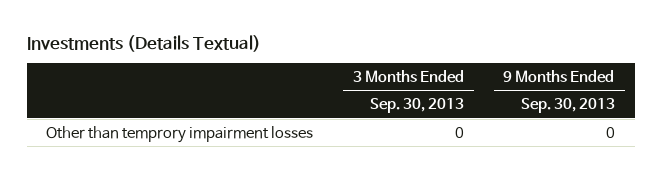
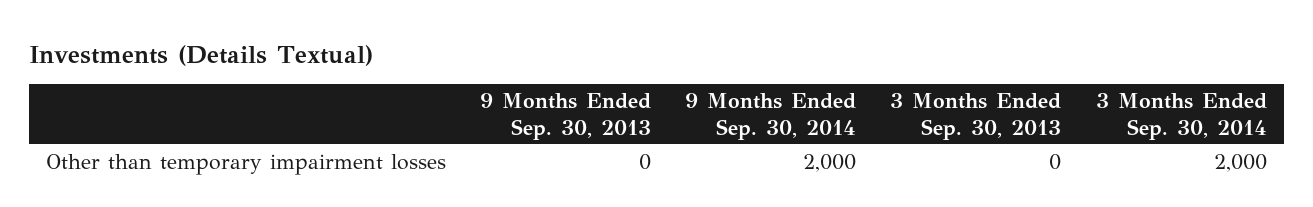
none -> [685,93,857,141] 9 Months Ended Sep. 30, 2014
none -> [1095,93,1267,141] 3 Months Ended Sep. 30, 2014
[46,125,314,143] Other than temprory impairment losses -> [46,153,447,175] Other than temporary impairment losses

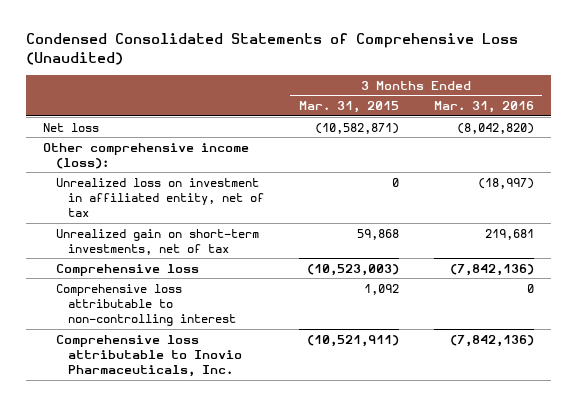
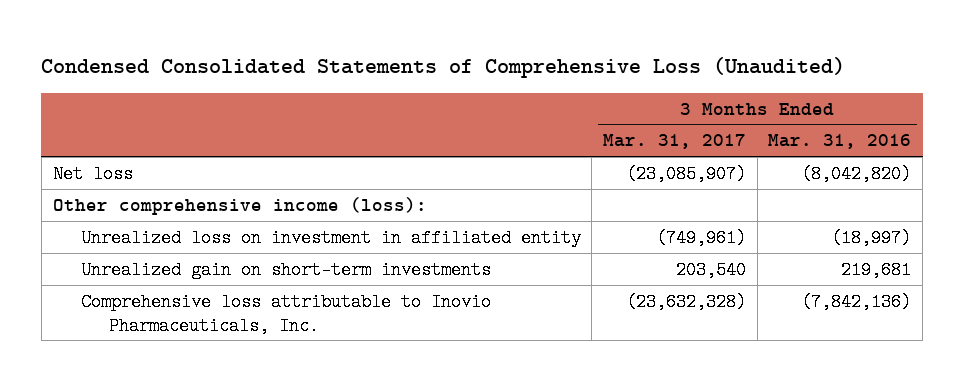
[298,100,399,113] Mar. 31, 2015 -> none
none -> [603,134,747,150] Mar. 31, 2017
[55,263,199,276] Comprehensive loss -> none
[55,283,237,326] Comprehensive loss attributable to non-controlling interest -> none
[55,177,265,217] Unrealized loss on investment in affiliated entity, net of tax -> [80,228,581,247] Unrealized loss on investment in affiliated entity
[55,228,259,255] Unrealized gain on short-term investments, net of tax -> [80,260,491,279] Unrealized gain on short-term investments

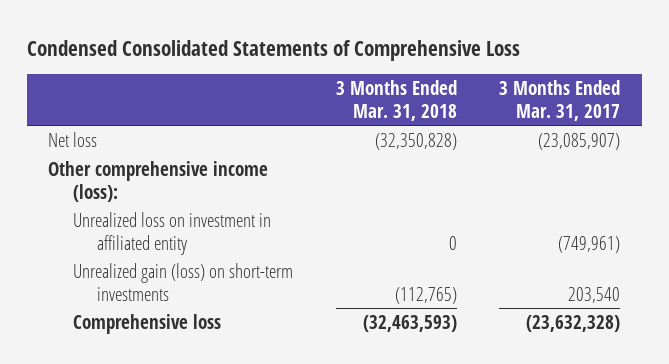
[41,56,846,78] Condensed Consolidated Statements of Comprehensive Loss (Unaudited) -> [26,39,520,61] Condensed Consolidated Statements of Comprehensive Loss
[768,134,912,150] Mar. 31, 2016 -> none
none -> [335,79,457,121] 3 Months Ended Mar. 31, 2018
[80,260,491,279] Unrealized gain on short-term investments -> [72,262,293,301] Unrealized gain (loss) on short-term investments
[80,292,491,335] Comprehensive loss attributable to Inovio Pharmaceuticals, Inc. -> [72,313,221,334] Comprehensive loss

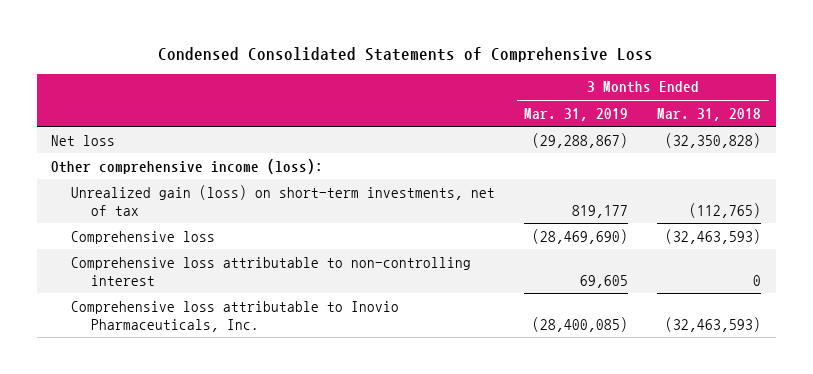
[499,79,621,121] 3 Months Ended Mar. 31, 2017 -> none
none -> [524,107,629,121] Mar. 31, 2019
[72,211,271,255] Unrealized loss on investment in affiliated entity -> none
[72,262,293,301] Unrealized gain (loss) on short-term investments -> [71,184,496,216] Unrealized gain (loss) on short-term investments, net of tax
none -> [71,256,472,286] Comprehensive loss attributable to non-controlling interest
none -> [71,300,400,332] Comprehensive loss attributable to Inovio Pharmaceuticals, Inc.

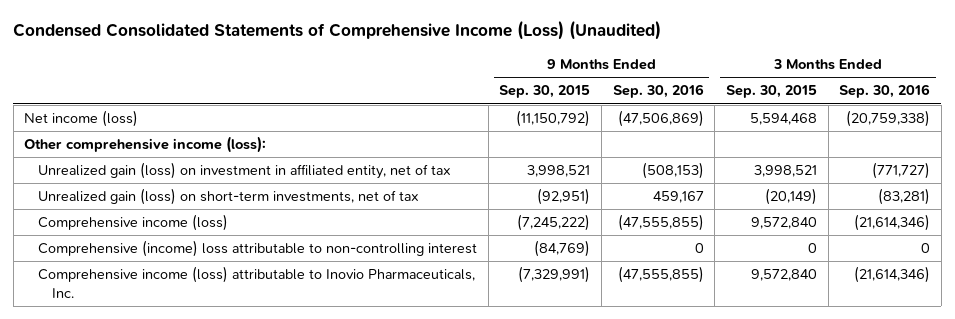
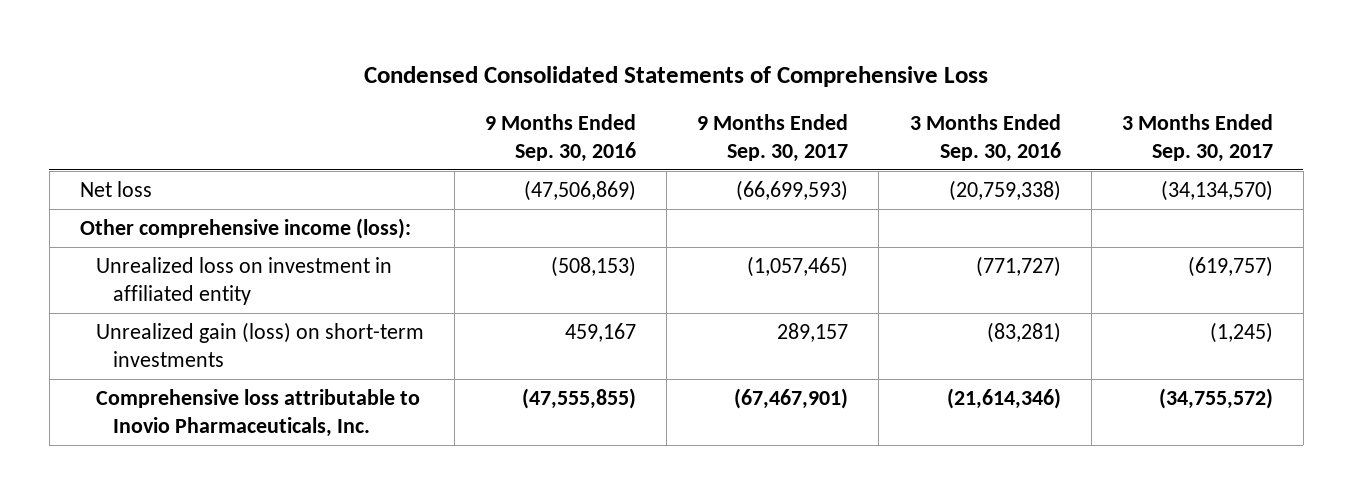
[13,20,662,41] Condensed Consolidated Statements of Comprehensive Income (Loss) (Unaudited) -> [364,65,989,87] Condensed Consolidated Statements of Comprehensive Loss
[499,85,591,99] Sep. 30, 2015 -> none
[725,85,817,99] Sep. 30, 2015 -> none
none -> [697,114,849,162] 9 Months Ended Sep. 30, 2017
none -> [1121,114,1273,162] 3 Months Ended Sep. 30, 2017
[24,110,139,128] Net income (loss) -> [79,181,152,198] Net loss
[38,214,229,232] Comprehensive income (loss) -> none
[38,240,478,258] Comprehensive (income) loss attributable to non-controlling interest -> none
[38,162,452,180] Unrealized gain (loss) on investment in affiliated entity, net of tax -> [96,257,393,305] Unrealized loss on investment in affiliated entity
[38,188,420,206] Unrealized gain (loss) on short-term investments, net of tax -> [96,322,425,367] Unrealized gain (loss) on short-term investments
[38,266,476,298] Comprehensive income (loss) attributable to Inovio Pharmaceuticals, Inc. -> [96,389,421,437] Comprehensive loss attributable to Inovio Pharmaceuticals, Inc.

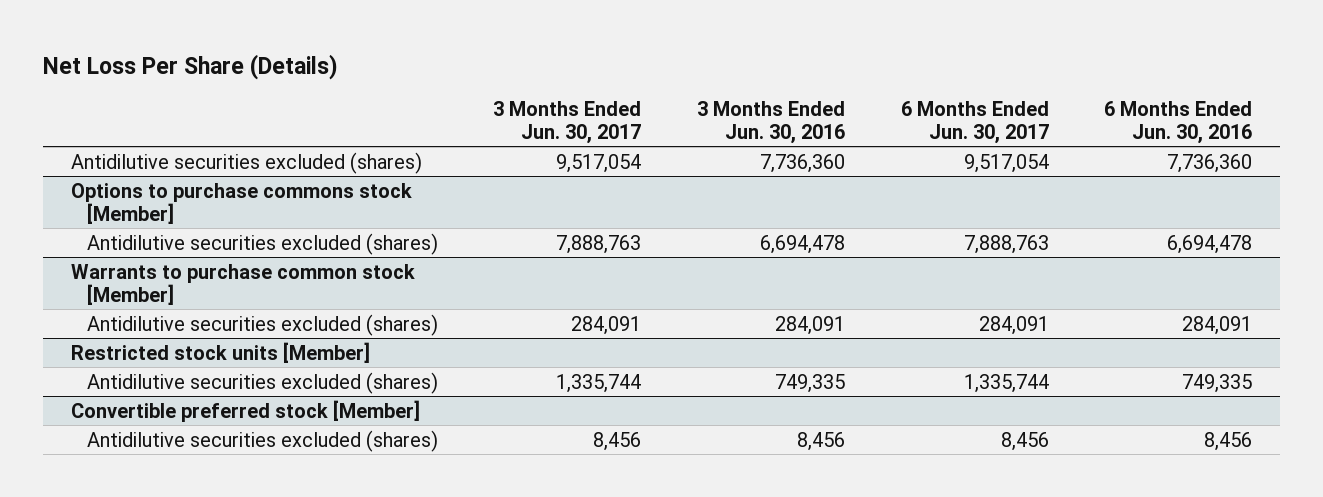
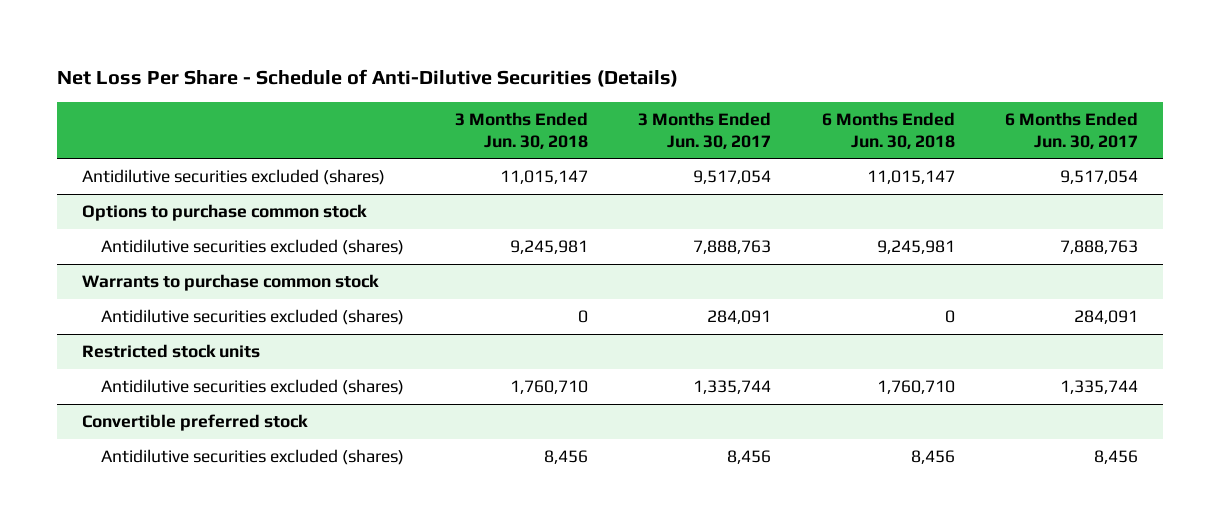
[43,54,339,81] Net Loss Per Share (Details) -> [57,69,679,88] Net Loss Per Share - Schedule of Anti-Dilutive Securities (Details)
[696,100,845,145] 3 Months Ended Jun. 30, 2016 -> none
[1104,100,1253,145] 6 Months Ended Jun. 30, 2016 -> none
none -> [454,112,588,149] 3 Months Ended Jun. 30, 2018
none -> [821,112,955,149] 6 Months Ended Jun. 30, 2018
[71,182,413,224] Options to purchase commons stock [Member] -> [82,204,368,222] Options to purchase common stock
[71,263,416,305] Warrants to purchase common stock [Member] -> [82,274,380,292] Warrants to purchase common stock
[71,341,371,363] Restricted stock units [Member] -> [82,344,261,359] Restricted stock units
[71,399,421,422] Convertible preferred stock [Member] -> [82,414,309,432] Convertible preferred stock

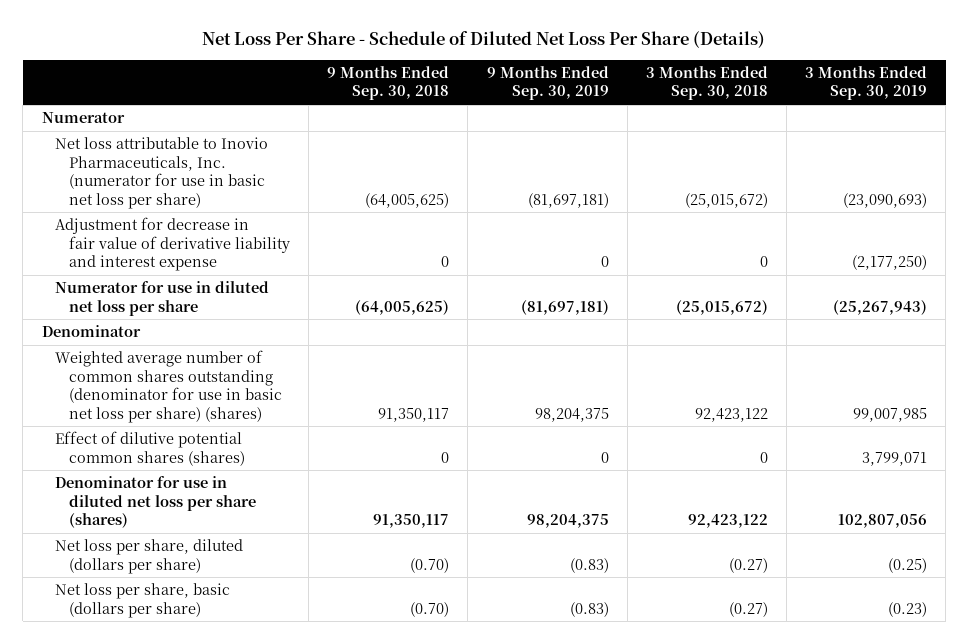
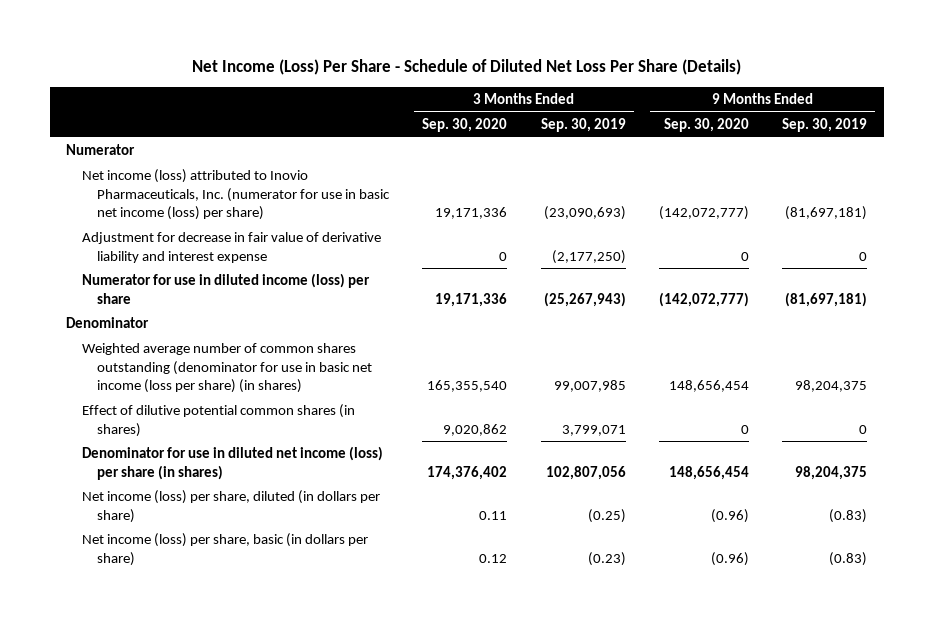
[202,31,766,49] Net Loss Per Share - Schedule of Diluted Net Loss Per Share (Details) -> [191,59,741,76] Net Income (Loss) Per Share - Schedule of Diluted Net Loss Per Share (Details)
[327,65,450,101] 9 Months Ended Sep. 30, 2018 -> none
[645,65,768,101] 3 Months Ended Sep. 30, 2018 -> none
none -> [422,117,508,132] Sep. 30, 2020
none -> [663,117,749,132] Sep. 30, 2020
[55,137,269,209] Net loss attributable to Inovio Pharmaceuticals, Inc. (numerator for use in basic net loss per share) -> [81,169,390,221] Net income (loss) attributed to Inovio Pharmaceuticals, Inc. (numerator for use in basic net income (loss) per share)
[55,281,270,316] Numerator for use in diluted net loss per share -> [81,273,370,304] Numerator for use in diluted income (loss) per share
[55,350,283,423] Weighted average number of common shares outstanding (denominator for use in basic net loss per share) (shares) -> [81,343,372,394] Weighted average number of common shares outstanding (denominator for use in basic net income (loss per share) (in shares)
[55,431,246,466] Effect of dilutive potential common shares (shares) -> [81,404,355,437] Effect of dilutive potential common shares (in shares)
[55,476,257,529] Denominator for use in diluted net loss per share (shares) -> [81,446,383,480] Denominator for use in diluted net income (loss) per share (in shares)
[55,539,244,574] Net loss per share, diluted (dollars per share) -> [81,490,380,523] Net income (loss) per share, diluted (in dollars per share)
[55,583,231,618] Net loss per share, basic (dollars per share) -> [81,533,368,566] Net income (loss) per share, basic (in dollars per share)

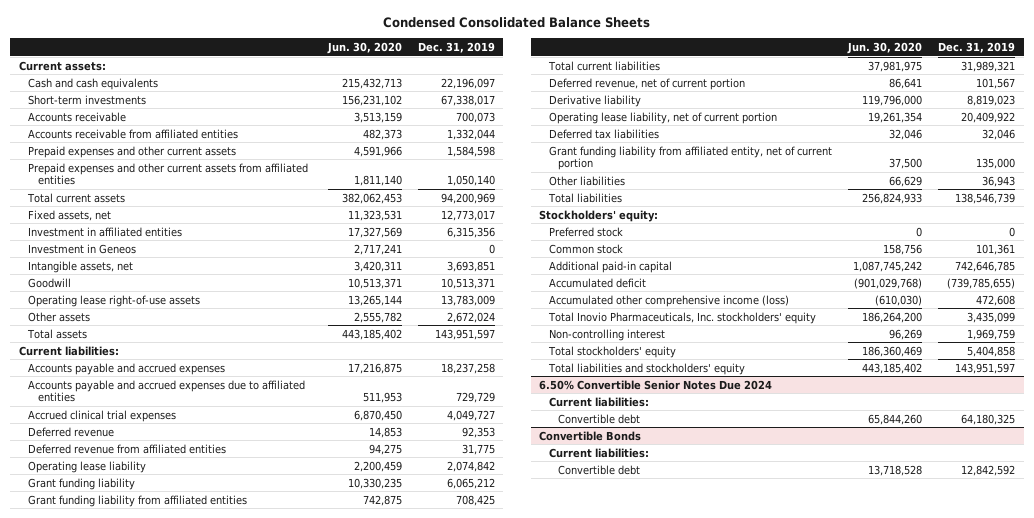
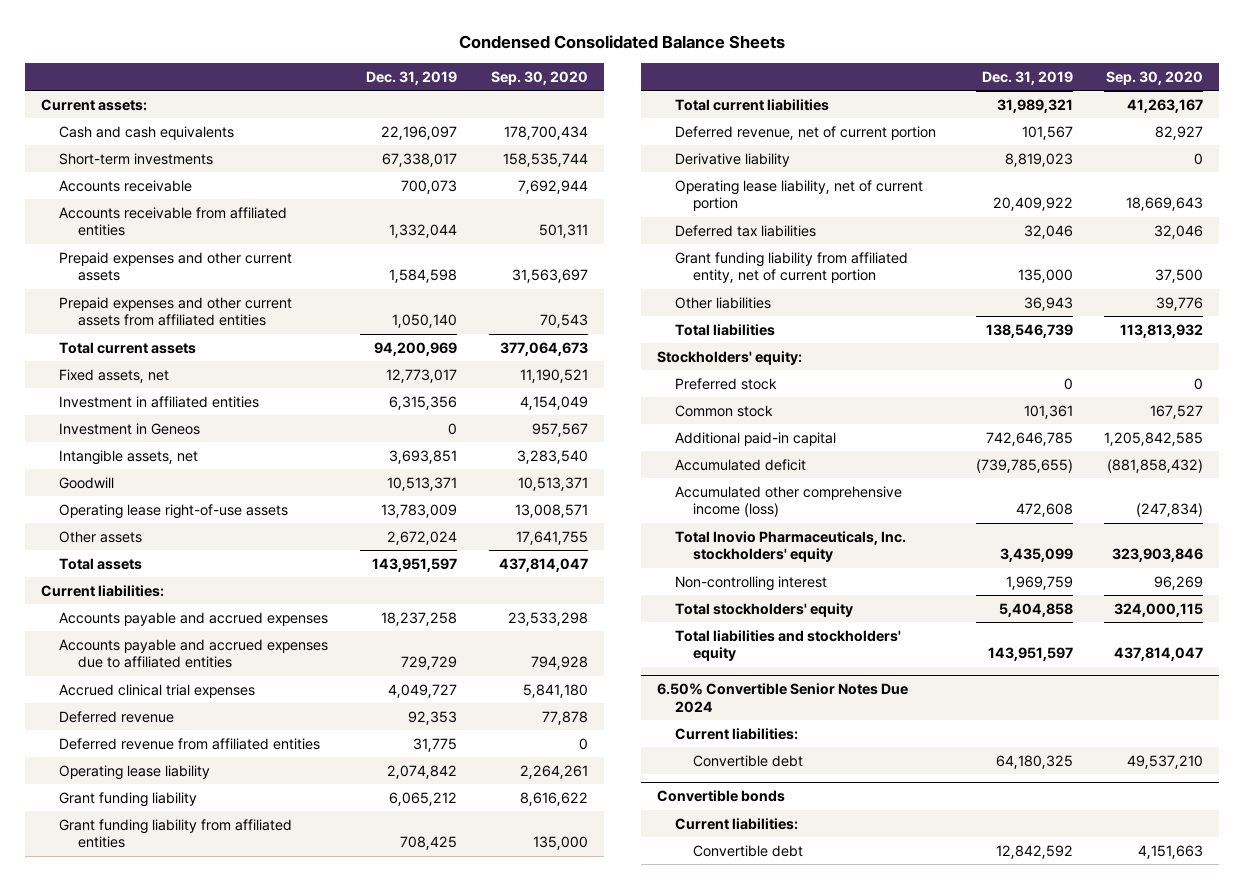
[326,42,402,55] Jun. 30, 2020 -> none
none -> [491,70,589,85] Sep. 30, 2020
[538,430,641,441] Convertible Bonds -> [656,790,785,803] Convertible bonds

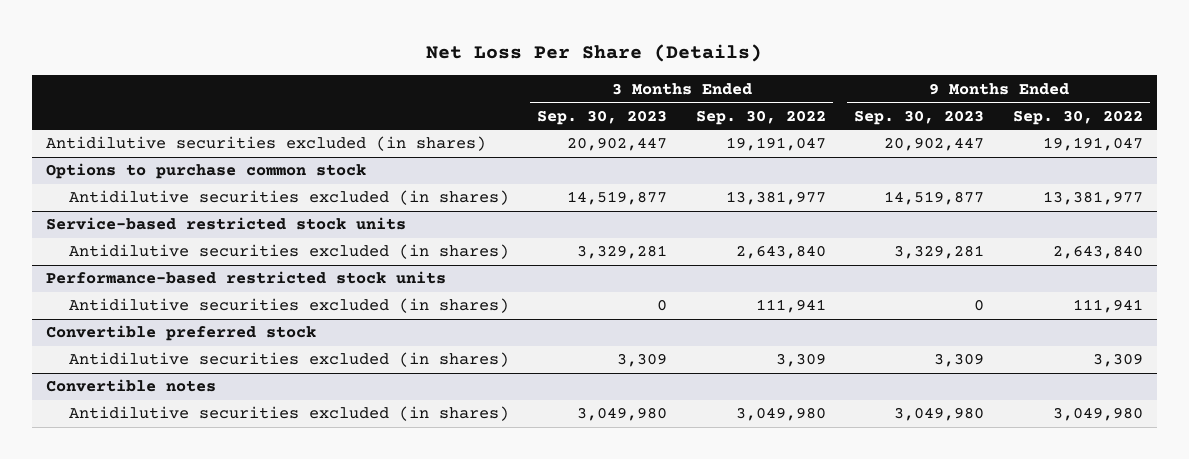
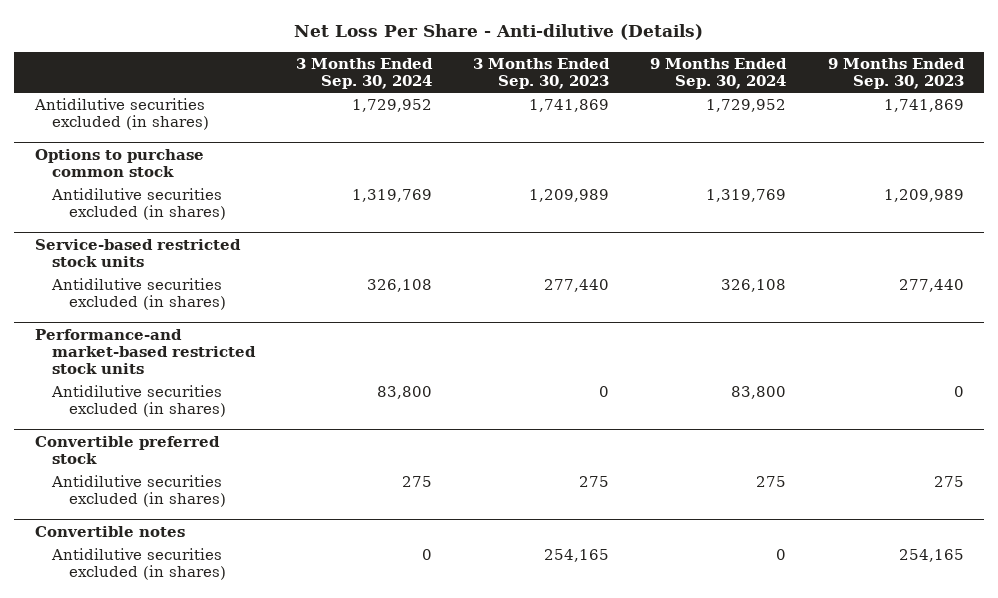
[426,44,763,63] Net Loss Per Share (Details) -> [294,24,704,41] Net Loss Per Share - Anti-dilutive (Details)
[695,109,826,125] Sep. 30, 2022 -> none
[1012,109,1143,125] Sep. 30, 2022 -> none
none -> [295,57,433,89] 3 Months Ended Sep. 30, 2024
none -> [650,57,788,89] 9 Months Ended Sep. 30, 2024
[567,137,668,152] 20,902,447 -> [529,99,610,113] 1,741,869
[884,137,985,152] 20,902,447 -> [883,99,964,113] 1,741,869
[567,191,668,206] 14,519,877 -> [529,189,610,203] 1,209,989
[884,191,985,206] 14,519,877 -> [883,189,964,203] 1,209,989
[577,245,668,260] 3,329,281 -> [544,279,610,293] 277,440
[894,245,985,260] 3,329,281 -> [898,279,964,293] 277,440
[45,271,446,285] Performance-based restricted stock units -> [34,328,256,374] Performance-and market-based restricted stock units
[617,353,668,368] 3,309 -> [579,476,610,488] 275
[934,353,985,368] 3,309 -> [933,476,964,488] 275
[577,407,668,422] 3,049,980 -> [544,549,610,563] 254,165
[894,407,985,422] 3,049,980 -> [898,549,964,563] 254,165

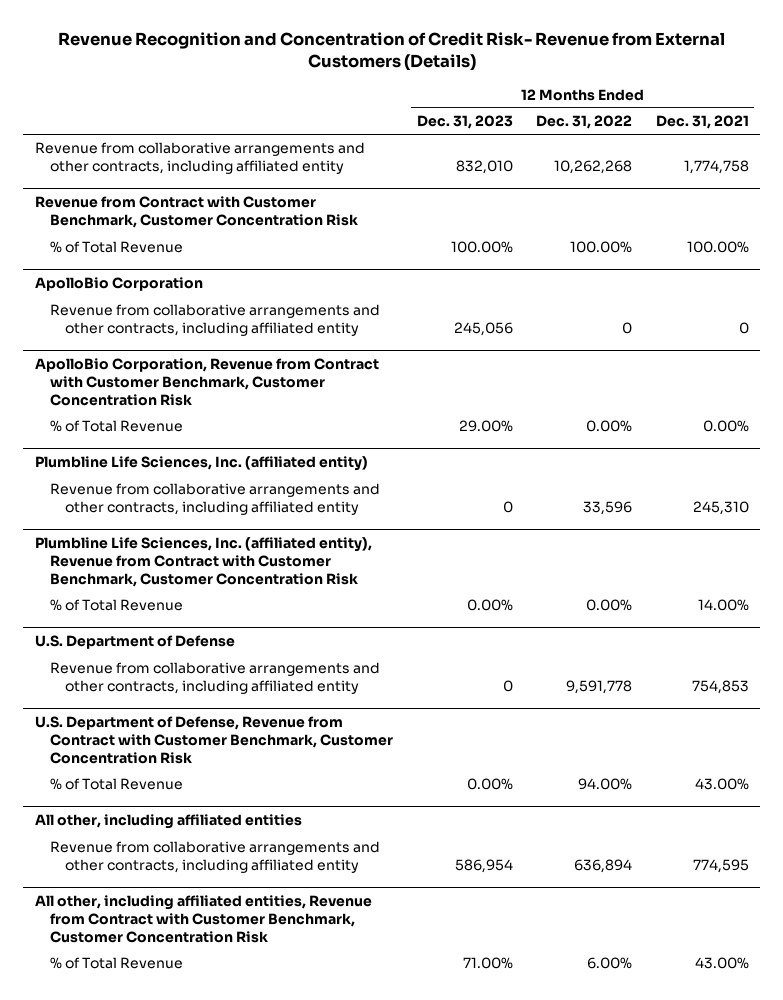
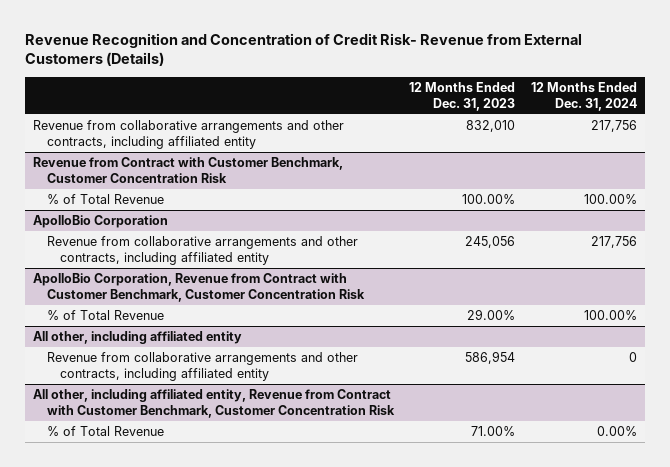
[536,115,633,130] Dec. 31, 2022 -> none
[655,115,749,130] Dec. 31, 2021 -> none
none -> [530,82,637,111] 12 Months Ended Dec. 31, 2024
[34,456,368,472] Plumbline Life Sciences, Inc. (affiliated entity) -> none
[50,483,381,516] Revenue from collaborative arrangements and other contracts, including affiliated entity -> none
[34,537,372,588] Plumbline Life Sciences, Inc. (affiliated entity), Revenue from Contract with Customer Benchmark, Customer Concentration Risk -> none
[50,599,184,612] % of Total Revenue -> none
[34,635,235,650] U.S. Department of Defense -> none
[50,662,381,695] Revenue from collaborative arrangements and other contracts, including affiliated entity -> none
[34,716,394,765] U.S. Department of Defense, Revenue from Contract with Customer Benchmark, Customer Concentration Risk -> none
[50,778,184,791] % of Total Revenue -> none
[34,814,302,830] All other, including affiliated entities -> [33,331,243,345] All other, including affiliated entity
[34,895,372,944] All other, including affiliated entities, Revenue from Contract with Customer Benchmark, Customer Concentration Risk -> [33,389,395,419] All other, including affiliated entity, Revenue from Contract with Customer Benchmark, Customer Concentration Risk

